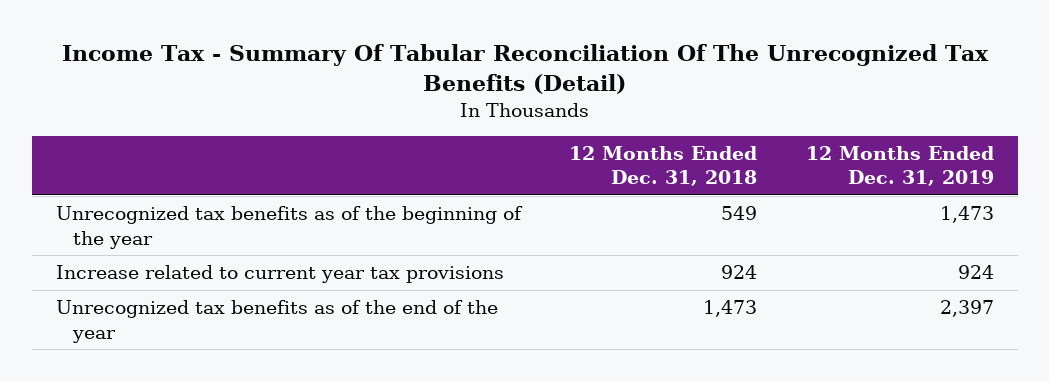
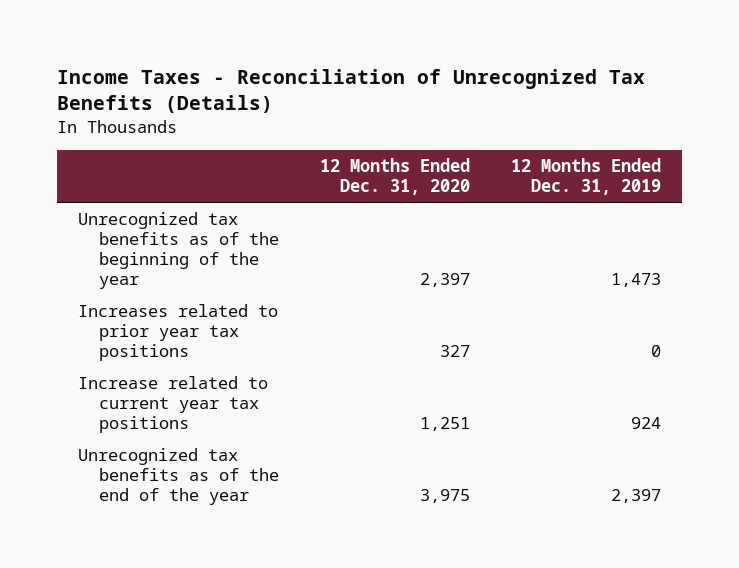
[61,44,989,94] Income Tax - Summary Of Tabular Reconciliation Of The Unrecognized Tax Benefits (Detail) -> [57,68,646,114] Income Taxes - Reconciliation of Unrecognized Tax Benefits (Details)
[569,145,758,187] 12 Months Ended Dec. 31, 2018 -> none
none -> [319,158,470,196] 12 Months Ended Dec. 31, 2020
none -> [78,304,279,362] Increases related to prior year tax positions
[55,265,504,284] Increase related to current year tax provisions -> [78,376,269,434] Increase related to current year tax positions

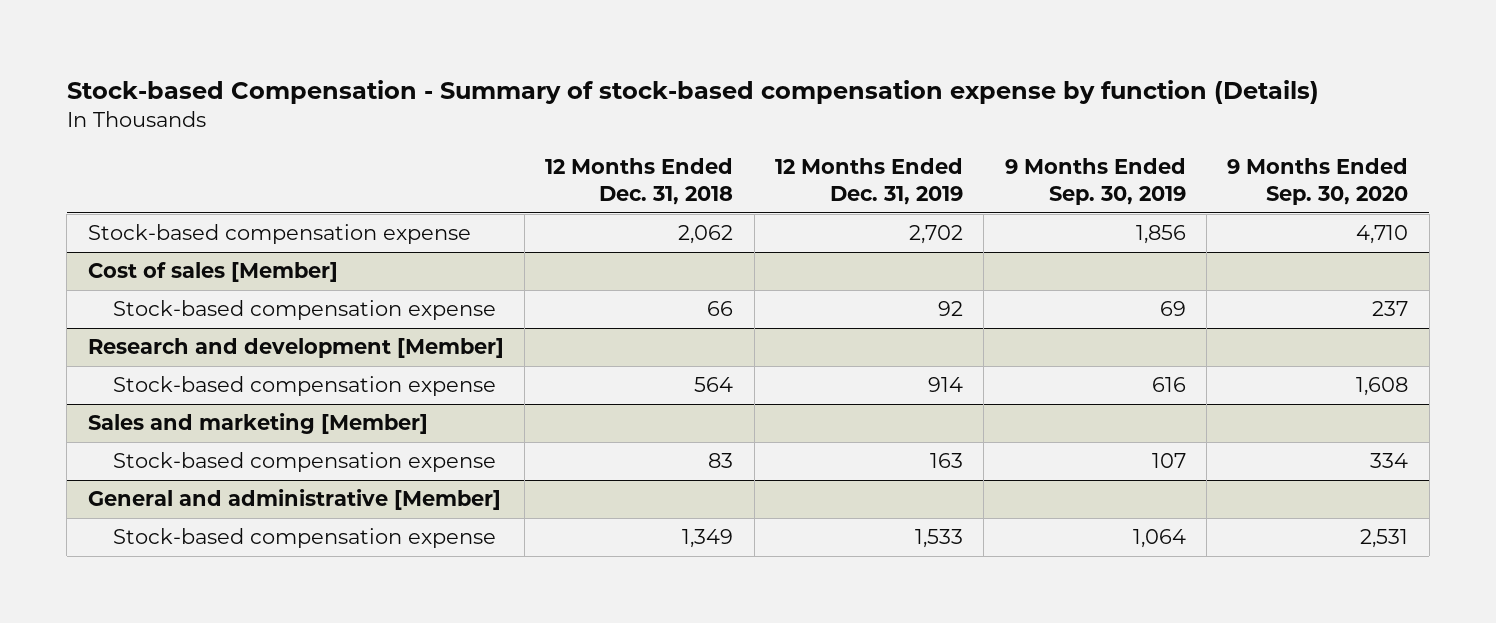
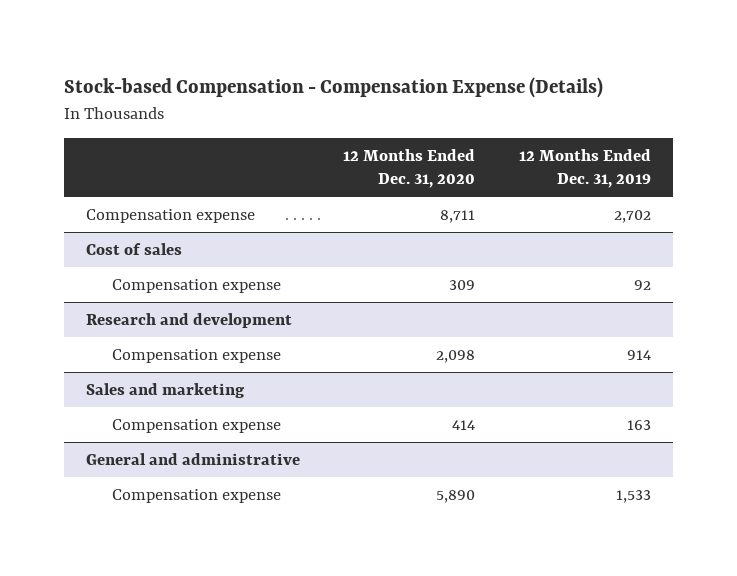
[66,79,1319,104] Stock-based Compensation - Summary of stock-based compensation expense by function (Details) -> [63,77,603,99] Stock-based Compensation - Compensation Expense (Details)
[545,158,734,205] 12 Months Ended Dec. 31, 2018 -> none
[1004,158,1186,205] 9 Months Ended Sep. 30, 2019 -> none
[1227,158,1409,205] 9 Months Ended Sep. 30, 2020 -> none
none -> [343,148,476,189] 12 Months Ended Dec. 31, 2020
[87,224,471,245] Stock-based compensation expense -> [85,208,255,223] Compensation expense
[87,262,338,283] Cost of sales [Member] -> [85,242,182,255] Cost of sales
[112,300,496,321] Stock-based compensation expense -> [112,278,282,293] Compensation expense
[87,338,504,359] Research and development [Member] -> [85,312,292,328] Research and development
[112,376,496,397] Stock-based compensation expense -> [112,348,282,363] Compensation expense
[87,413,428,435] Sales and marketing [Member] -> [85,382,245,398] Sales and marketing
[112,452,496,473] Stock-based compensation expense -> [112,418,282,433] Compensation expense
[87,489,501,511] General and administrative [Member] -> [85,452,300,465] General and administrative
[112,528,496,549] Stock-based compensation expense -> [112,488,282,503] Compensation expense

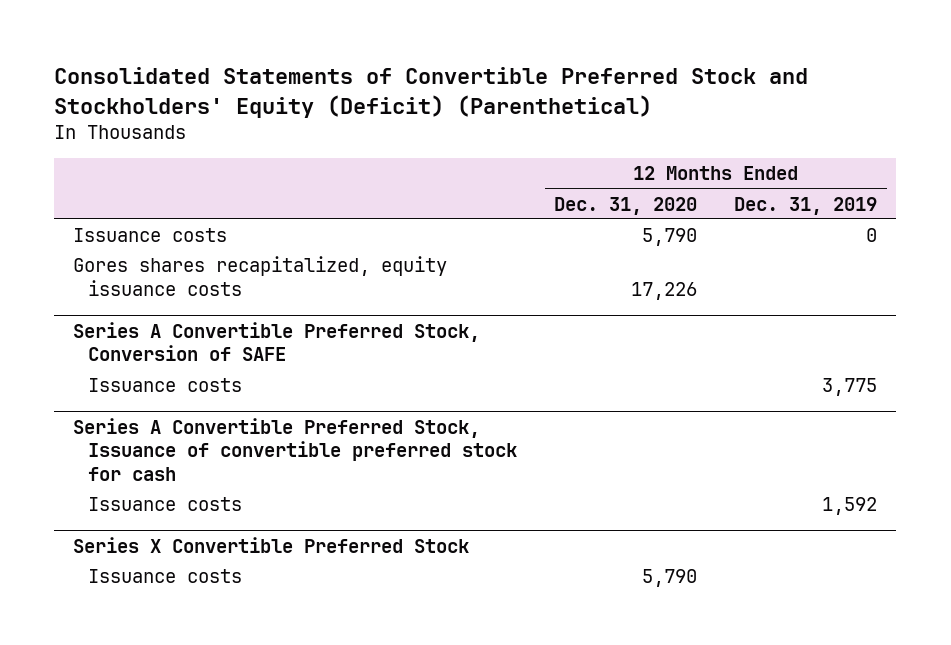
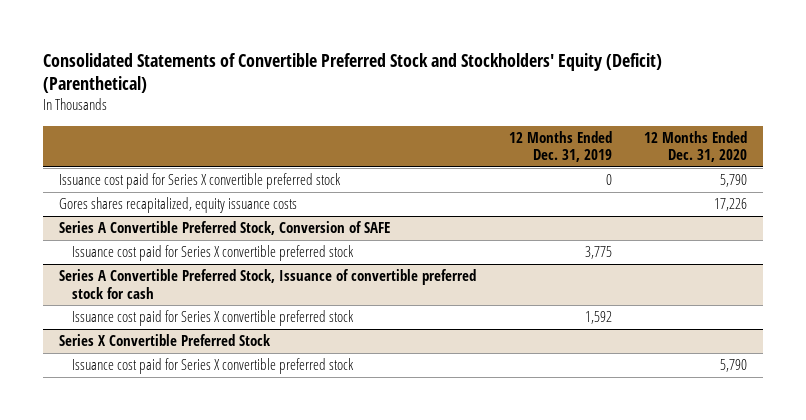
[73,228,228,243] Issuance costs -> [59,173,342,190] Issuance cost paid for Series X convertible preferred stock
[87,378,242,393] Issuance costs -> [72,245,355,262] Issuance cost paid for Series X convertible preferred stock
[87,497,242,512] Issuance costs -> [72,310,355,327] Issuance cost paid for Series X convertible preferred stock
[87,569,242,584] Issuance costs -> [72,358,355,375] Issuance cost paid for Series X convertible preferred stock

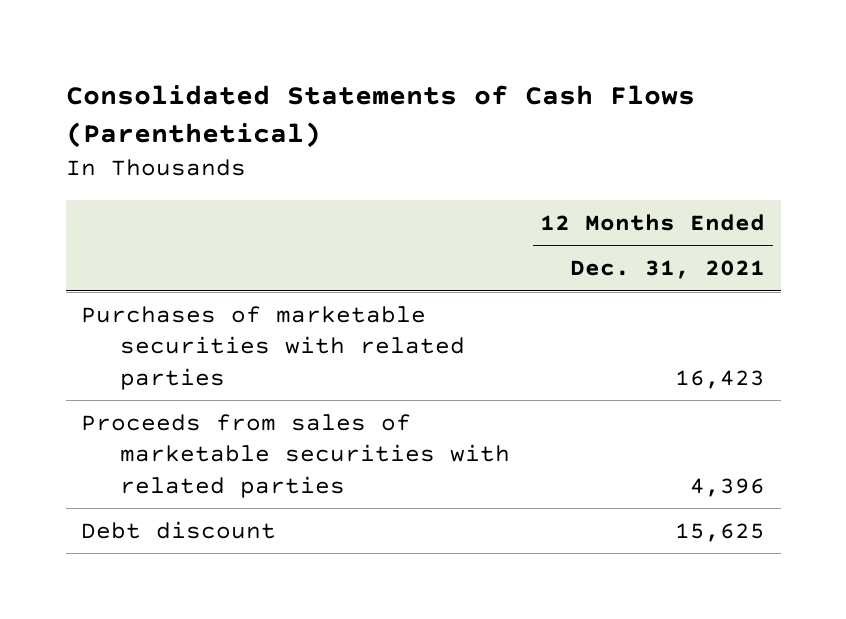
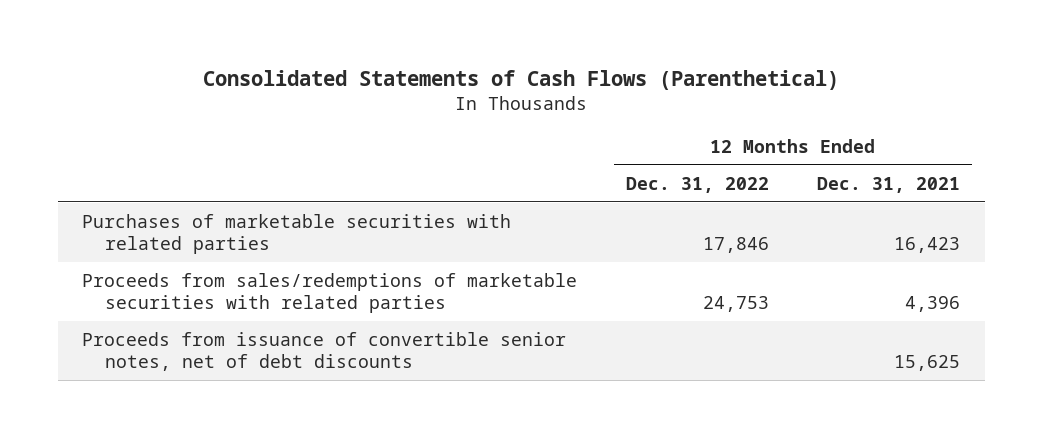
none -> [625,176,769,193] Dec. 31, 2022
[80,413,510,498] Proceeds from sales of marketable securities with related parties -> [82,272,578,314] Proceeds from sales/redemptions of marketable securities with related parties
[80,520,276,539] Debt discount -> [82,331,567,372] Proceeds from issuance of convertible senior notes, net of debt discounts

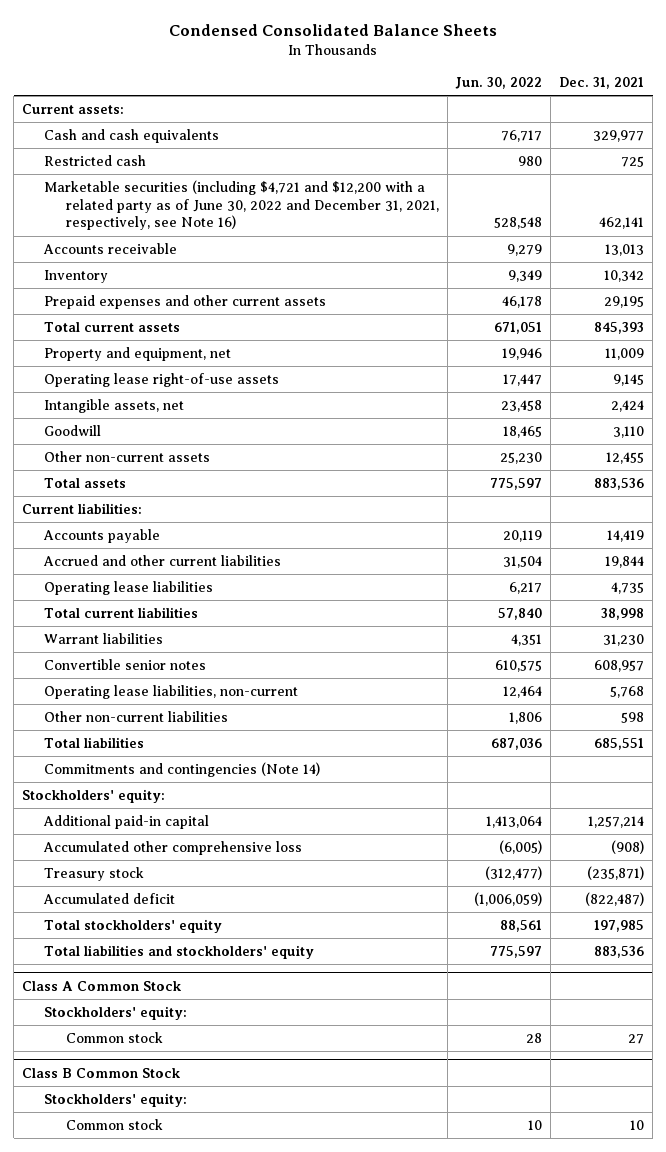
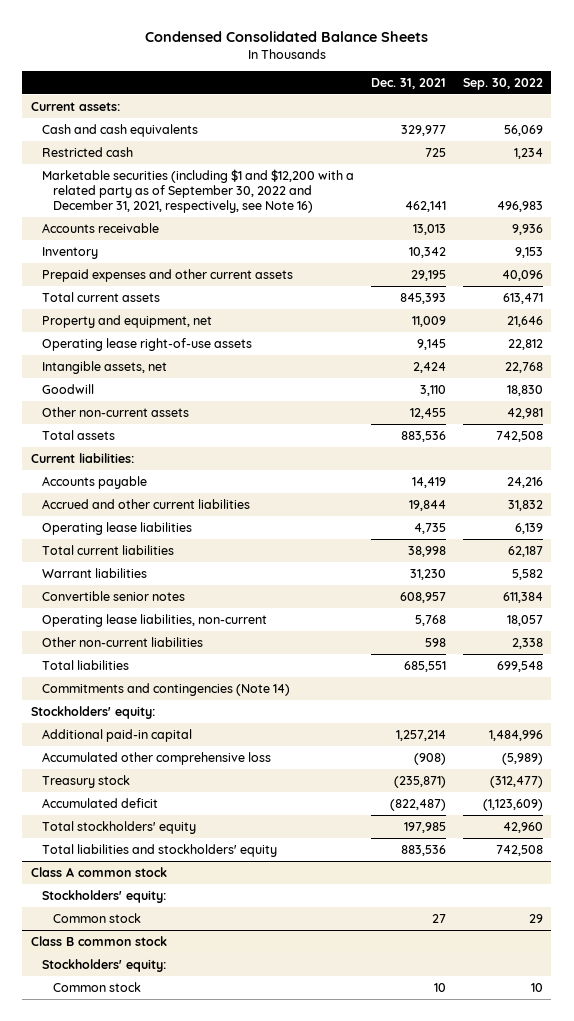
[455,76,543,89] Jun. 30, 2022 -> none
none -> [462,77,543,90] Sep. 30, 2022
[44,180,440,231] Marketable securities (including $4,721 and $12,200 with a related party as of June 30, 2022 and December 31, 2021, respectively, see Note 16) -> [41,168,354,213] Marketable securities (including $1 and $12,200 with a related party as of September 30, 2022 and December 31, 2021, respectively, see Note 16)
[22,980,183,991] Class A Common Stock -> [30,866,167,877] Class A common stock
[22,1067,182,1078] Class B Common Stock -> [30,935,167,946] Class B common stock

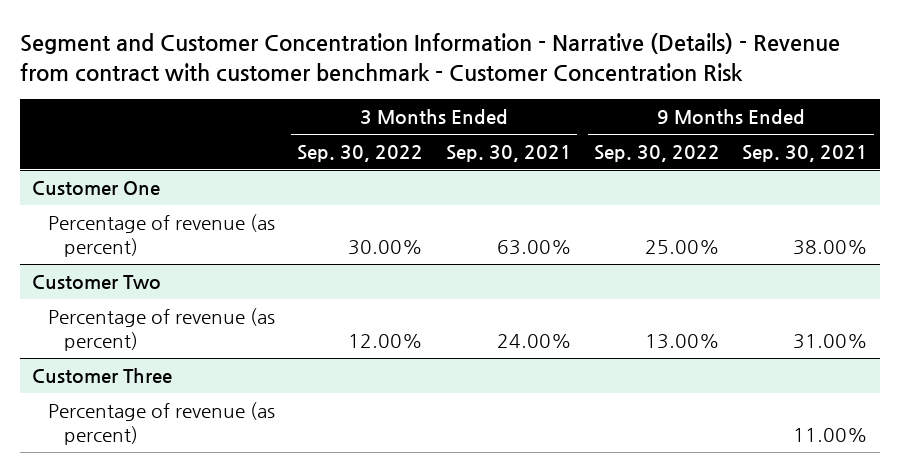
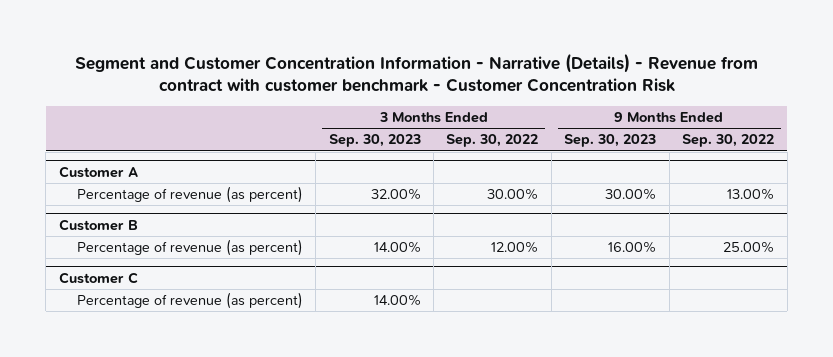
[445,145,572,163] Sep. 30, 2021 -> none
[742,145,869,163] Sep. 30, 2021 -> none
none -> [328,134,421,148] Sep. 30, 2023
none -> [564,134,657,148] Sep. 30, 2023
[31,181,160,196] Customer One -> [58,165,138,178] Customer A
[644,240,720,255] 25.00% -> [727,188,775,201] 13.00%
[31,275,161,290] Customer Two -> [58,218,138,231] Customer B
[644,334,720,350] 13.00% -> [723,241,775,254] 25.00%
[31,368,172,384] Customer Three -> [58,271,138,284] Customer C

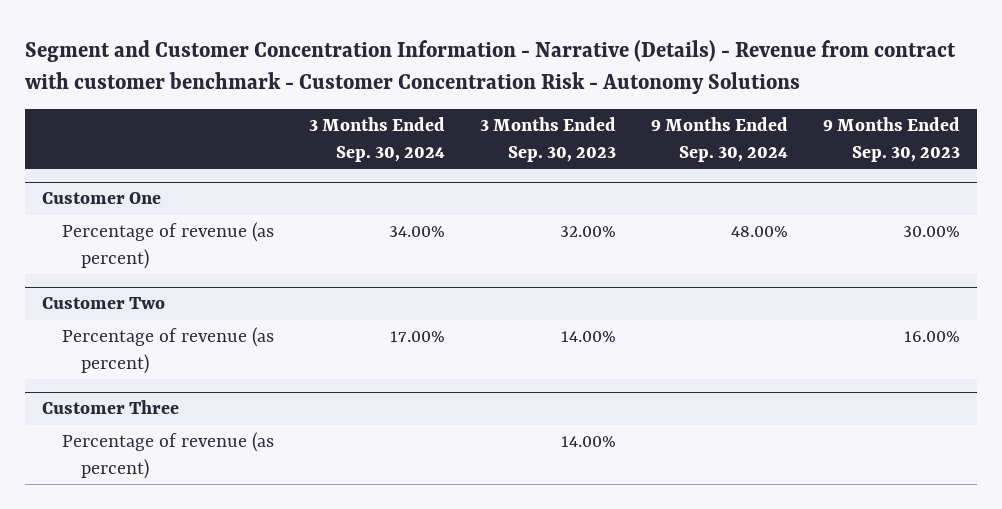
[74,52,758,93] Segment and Customer Concentration Information - Narrative (Details) - Revenue from contract with customer benchmark - Customer Concentration Risk -> [24,39,956,94] Segment and Customer Concentration Information - Narrative (Details) - Revenue from contract with customer benchmark - Customer Concentration Risk - Autonomy Solutions
[446,134,539,148] Sep. 30, 2022 -> none
[682,134,775,148] Sep. 30, 2022 -> none
none -> [308,117,445,162] 3 Months Ended Sep. 30, 2024
none -> [650,117,788,162] 9 Months Ended Sep. 30, 2024
[58,165,138,178] Customer A -> [42,192,162,205] Customer One
[58,218,138,231] Customer B -> [42,297,166,310] Customer Two
[58,271,138,284] Customer C -> [42,400,180,415] Customer Three

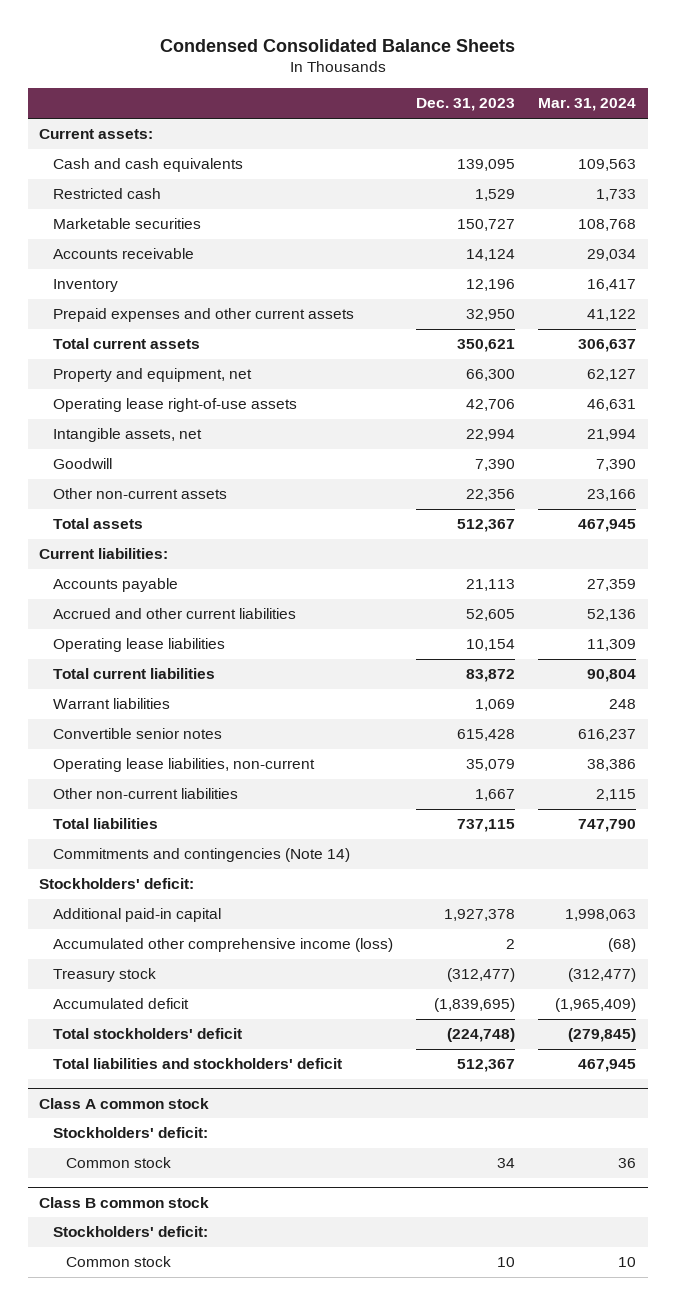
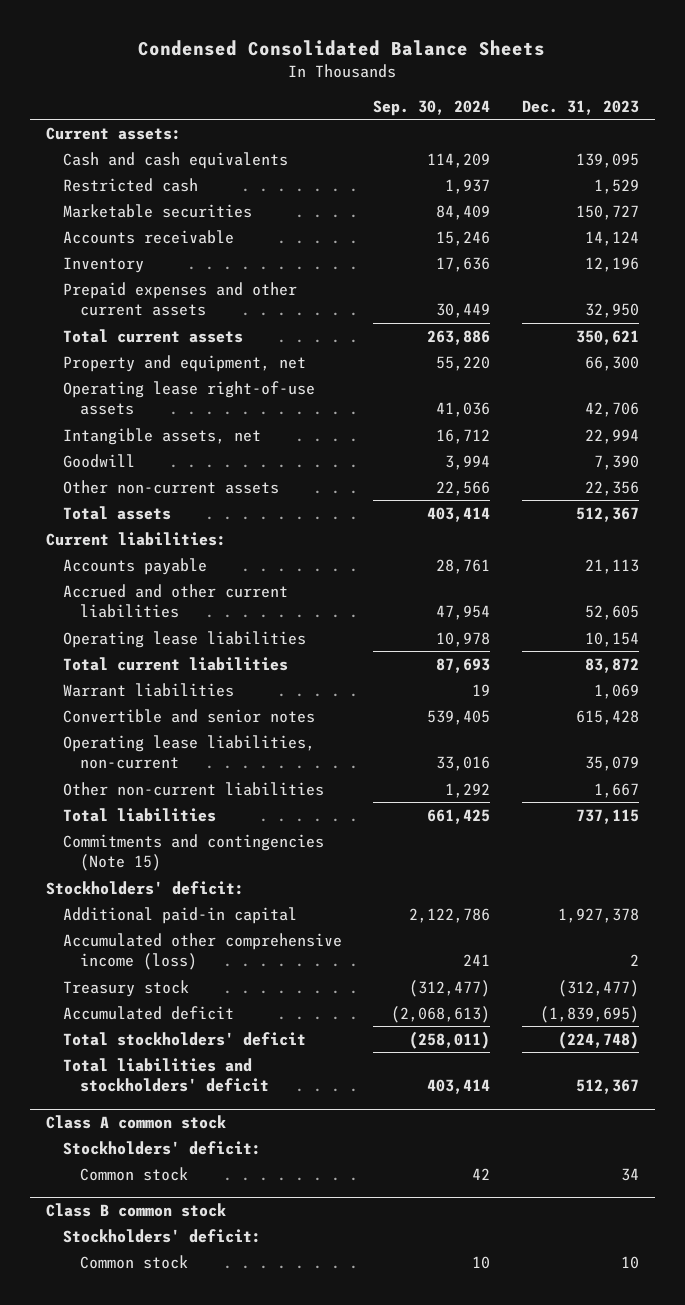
[538,98,637,112] Mar. 31, 2024 -> none
none -> [373,99,491,116] Sep. 30, 2024
[52,728,222,740] Convertible senior notes -> [62,708,315,723] Convertible and senior notes
[52,848,350,863] Commitments and contingencies (Note 14) -> [62,833,324,872] Commitments and contingencies (Note 15)

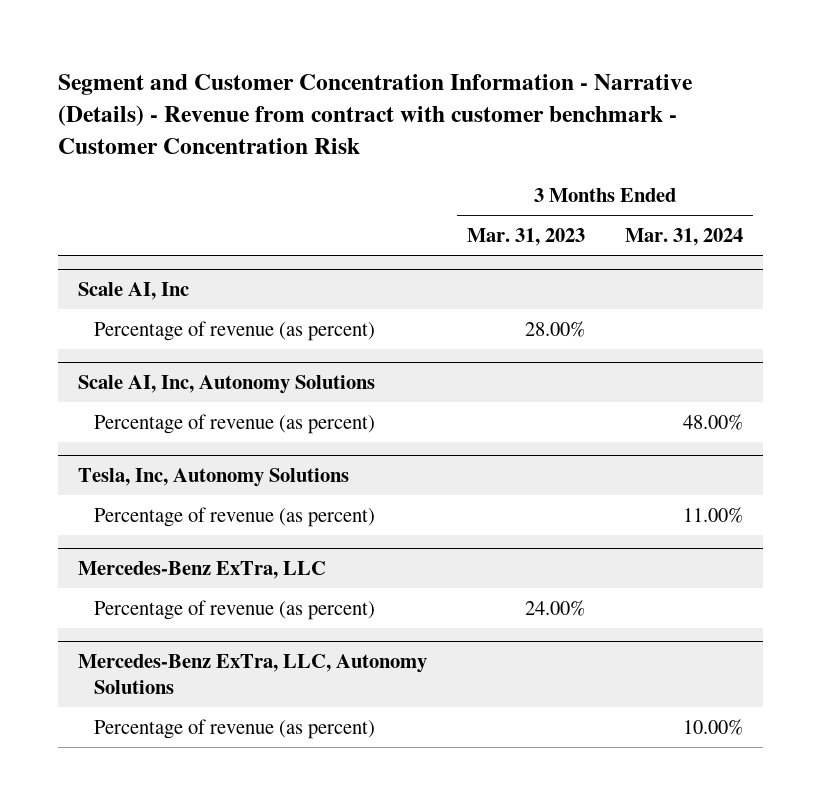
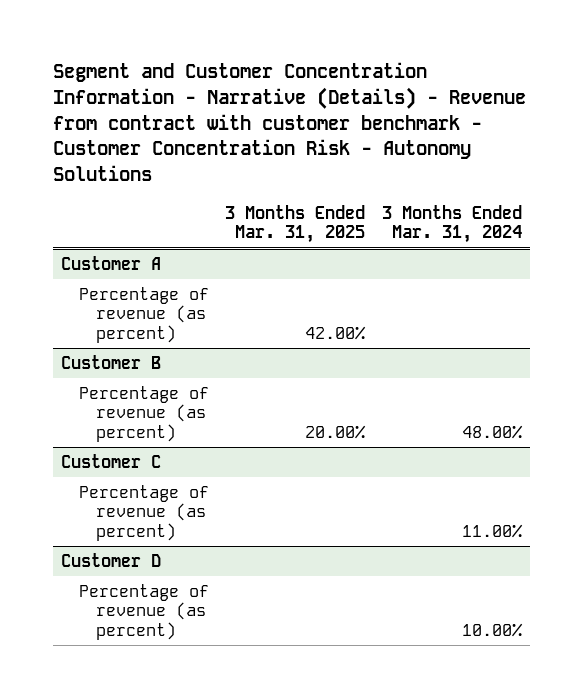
[58,74,694,155] Segment and Customer Concentration Information - Narrative (Details) - Revenue from contract with customer benchmark - Customer Concentration Risk -> [52,62,526,182] Segment and Customer Concentration Information - Narrative (Details) - Revenue from contract with customer benchmark - Customer Concentration Risk - Autonomy Solutions
[467,228,586,247] Mar. 31, 2023 -> none
none -> [225,204,366,244] 3 Months Ended Mar. 31, 2025
[78,281,190,300] Scale AI, Inc -> [60,256,161,271] Customer A
[78,374,376,394] Scale AI, Inc, Autonomy Solutions -> none
none -> [60,355,161,370] Customer B
[78,467,350,487] Tesla, Inc, Autonomy Solutions -> none
none -> [60,454,161,469] Customer C
[93,599,375,620] Percentage of revenue (as percent) -> none
[78,653,428,694] Mercedes-Benz ExTra, LLC, Autonomy Solutions -> none
[78,560,327,579] Mercedes-Benz ExTra, LLC -> [60,553,161,568] Customer D

